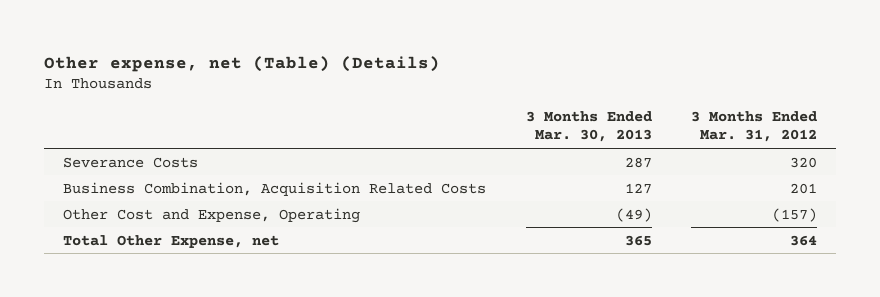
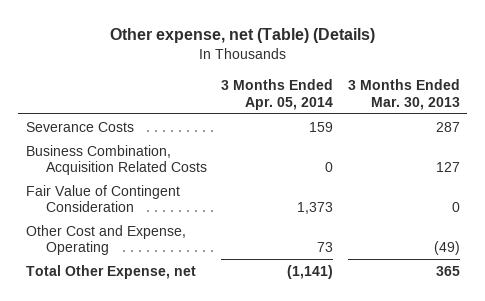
[690,111,817,143] 3 Months Ended Mar. 31, 2012 -> none
none -> [221,79,334,110] 3 Months Ended Apr. 05, 2014
none -> [25,184,180,213] Fair Value of Contingent Consideration

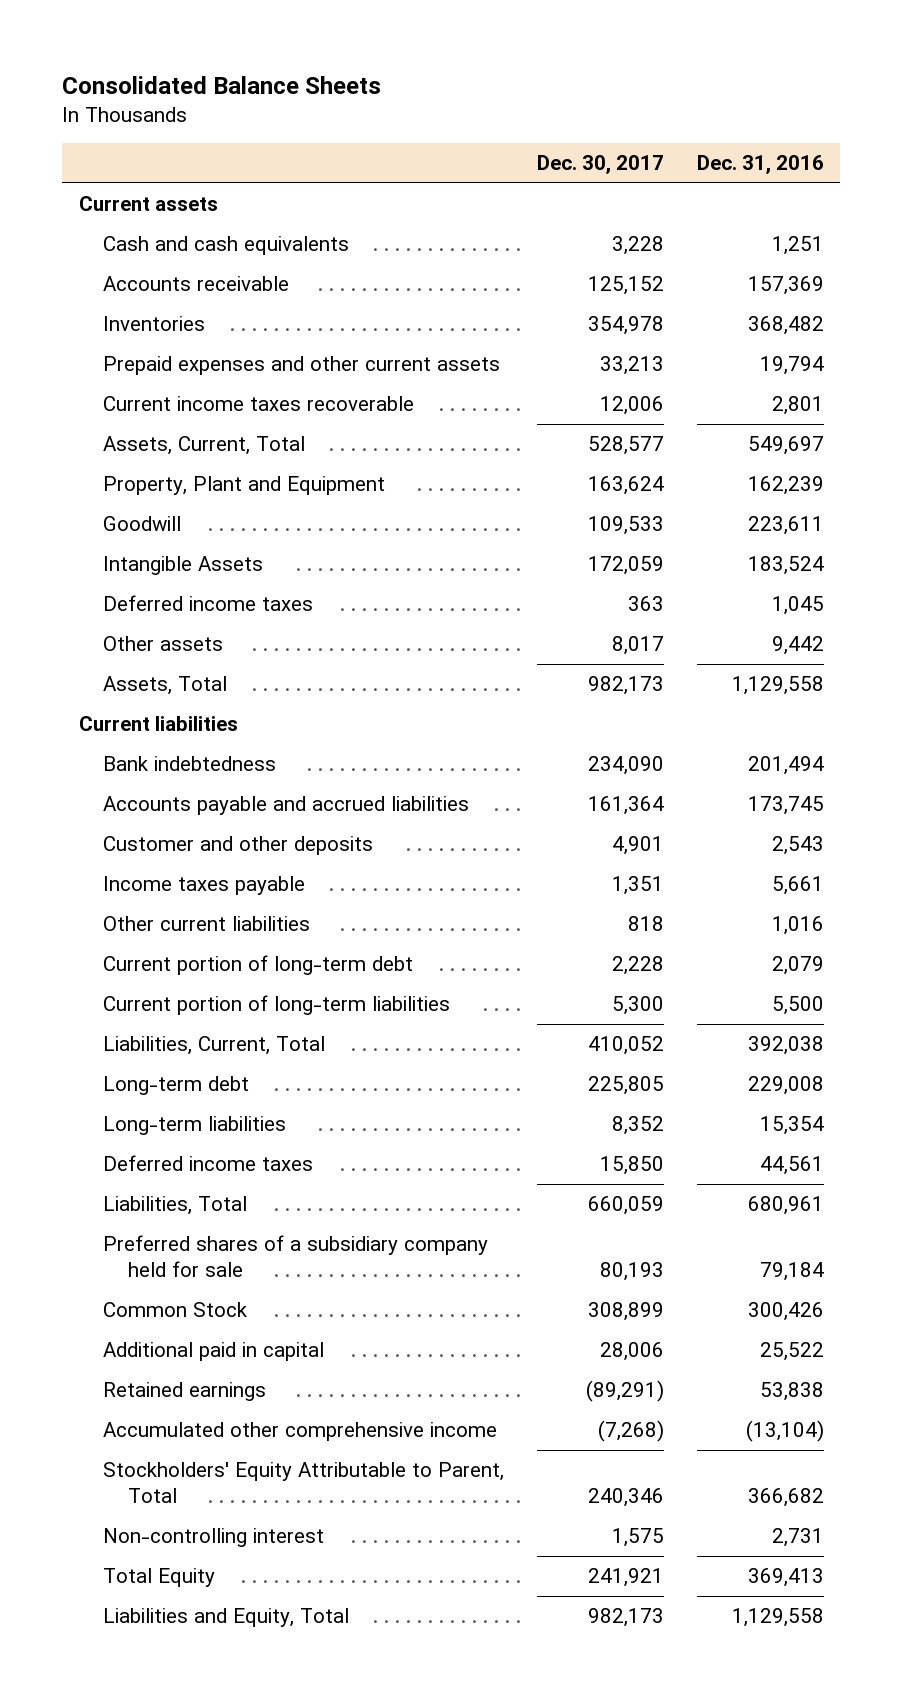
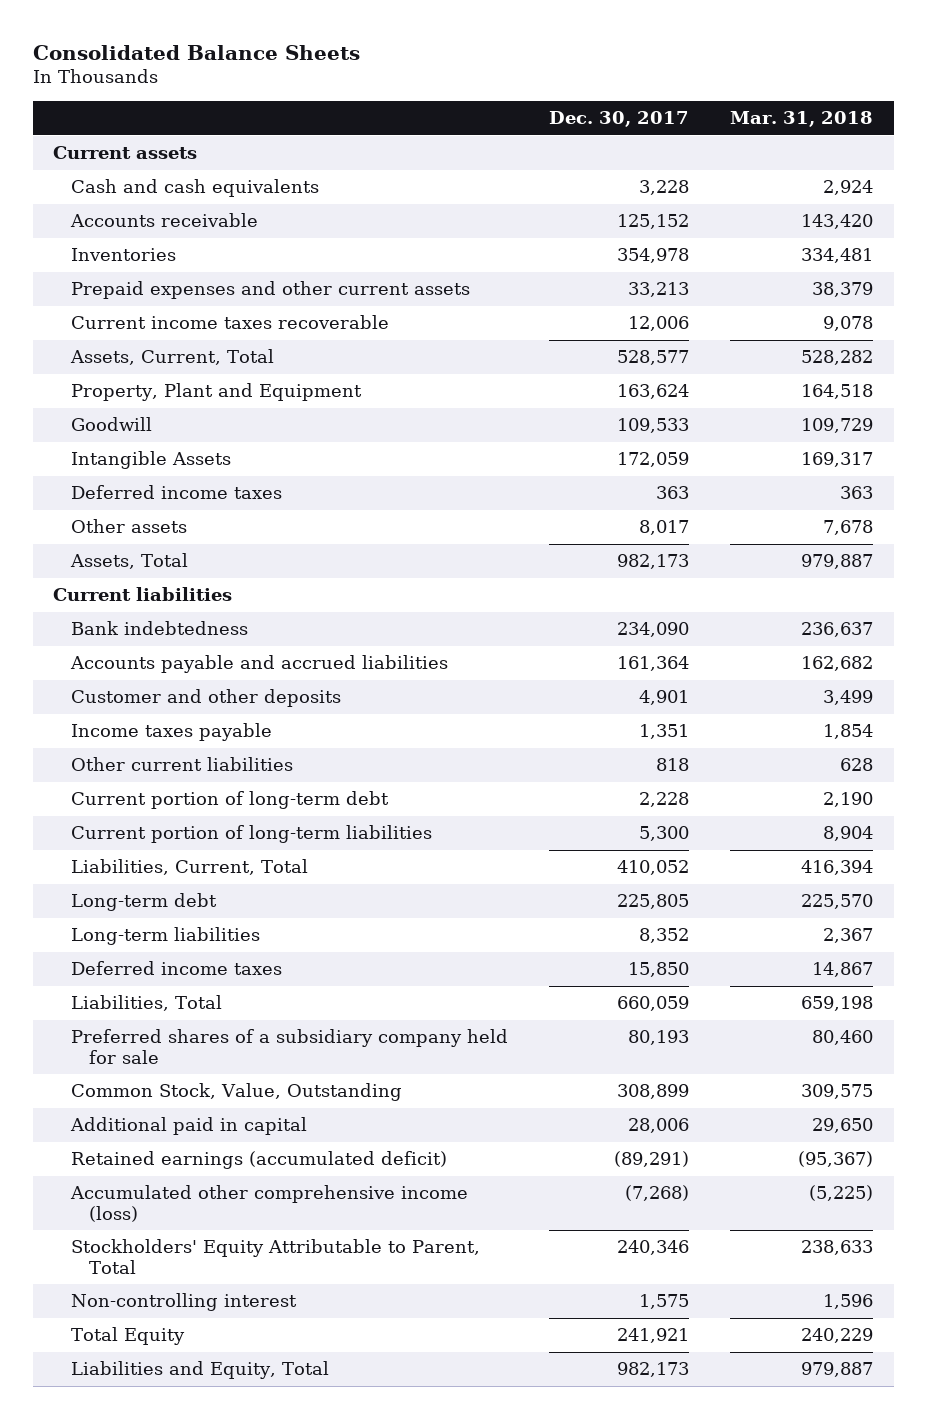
[696,155,824,175] Dec. 31, 2016 -> none
none -> [730,110,874,127] Mar. 31, 2018
[103,1302,248,1318] Common Stock -> [71,1083,403,1102] Common Stock, Value, Outstanding
[103,1382,267,1402] Retained earnings -> [71,1151,448,1170] Retained earnings (accumulated deficit)
[103,1422,498,1442] Accumulated other comprehensive income -> [70,1185,469,1222] Accumulated other comprehensive income (loss)

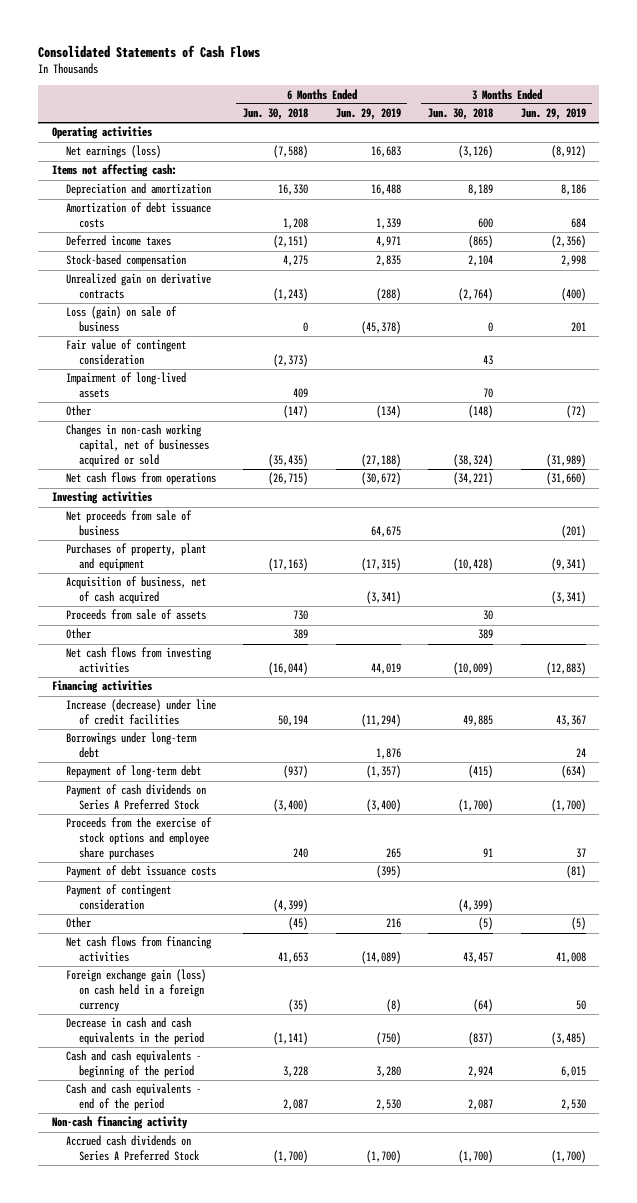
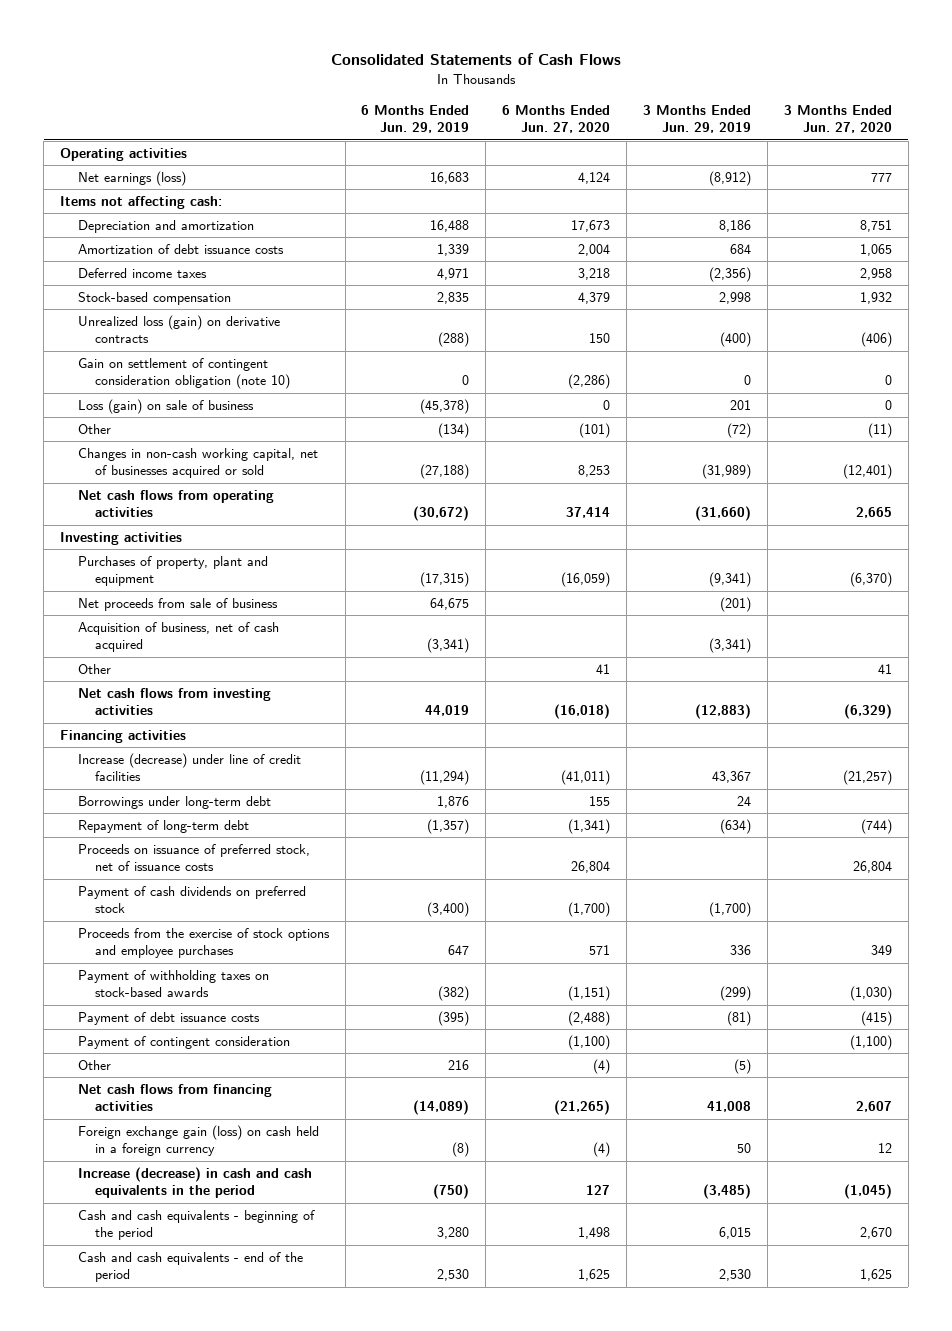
[243,108,309,121] Jun. 30, 2018 -> none
[428,108,494,121] Jun. 30, 2018 -> none
none -> [502,105,611,134] 6 Months Ended Jun. 27, 2020
none -> [783,105,892,134] 3 Months Ended Jun. 27, 2020
[65,273,211,300] Unrealized gain on derivative contracts -> [77,315,280,344] Unrealized loss (gain) on derivative contracts
none -> [77,358,291,390] Gain on settlement of contingent consideration obligation (note 10)
[65,339,186,366] Fair value of contingent consideration -> none
[65,372,186,399] Impairment of long-lived assets -> none
[65,472,216,486] Net cash flows from operations -> [77,490,274,518] Net cash flows from operating activities
[65,510,192,537] Net proceeds from sale of business -> [77,598,278,612] Net proceeds from sale of business
[65,609,206,621] Proceeds from sale of assets -> none
none -> [77,844,310,872] Proceeds on issuance of preferred stock, net of issuance costs
[65,784,206,811] Payment of cash dividends on Series A Preferred Stock -> [77,886,306,914] Payment of cash dividends on preferred stock
[65,817,212,860] Proceeds from the exercise of stock options and employee share purchases -> [77,928,330,959] Proceeds from the exercise of stock options and employee purchases
[385,847,401,858] 265 -> [448,945,470,956] 647
[575,847,586,858] 37 -> [730,945,752,956] 336
none -> [77,970,269,998] Payment of withholding taxes on stock-based awards
[65,1017,205,1046] Decrease in cash and cash equivalents in the period -> [77,1167,312,1199] Increase (decrease) in cash and cash equivalents in the period
[51,1116,188,1130] Non-cash financing activity -> none
[65,1135,201,1162] Accrued cash dividends on Series A Preferred Stock -> none

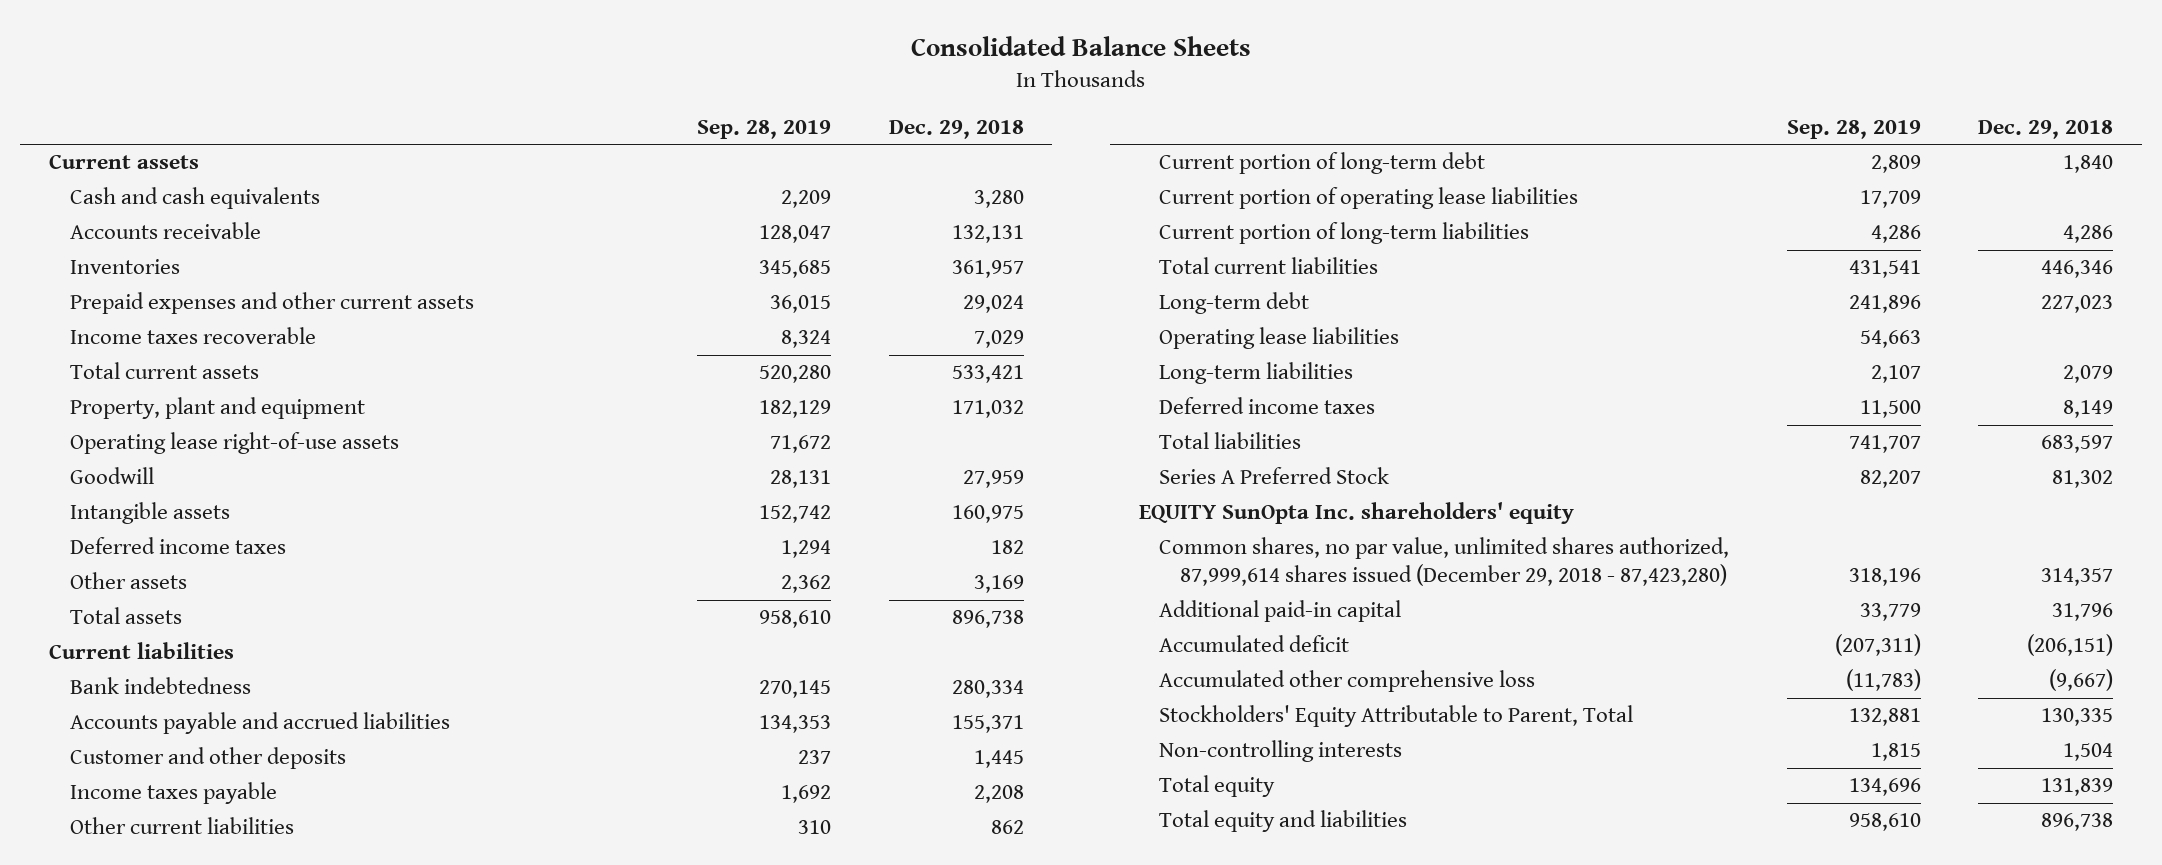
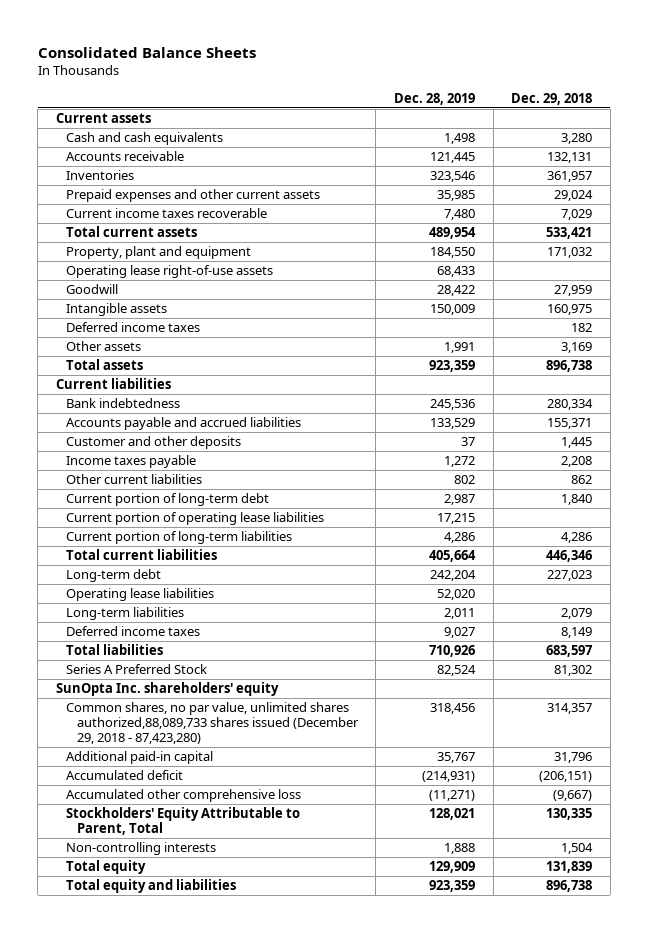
[697,120,832,140] Sep. 28, 2019 -> none
none -> [393,92,475,105] Dec. 28, 2019
[69,327,316,345] Income taxes recoverable -> [66,208,268,219] Current income taxes recoverable
[1138,502,1574,525] EQUITY SunOpta Inc. shareholders' equity -> [55,682,279,697] SunOpta Inc. shareholders' equity
[1159,537,1730,587] Common shares, no par value, unlimited shares authorized, 87,999,614 shares issued (December 29, 2018 - 87,423,280) -> [66,702,359,745] Common shares, no par value, unlimited shares authorized,88,089,733 shares issued (December 29, 2018 - 87,423,280)

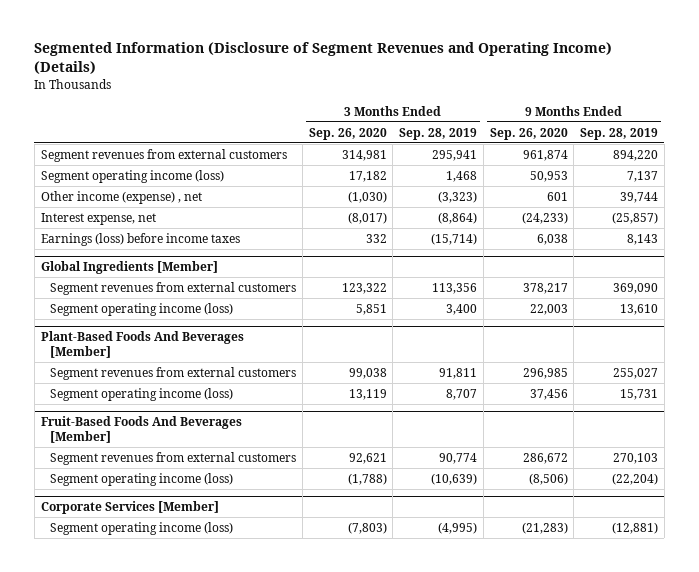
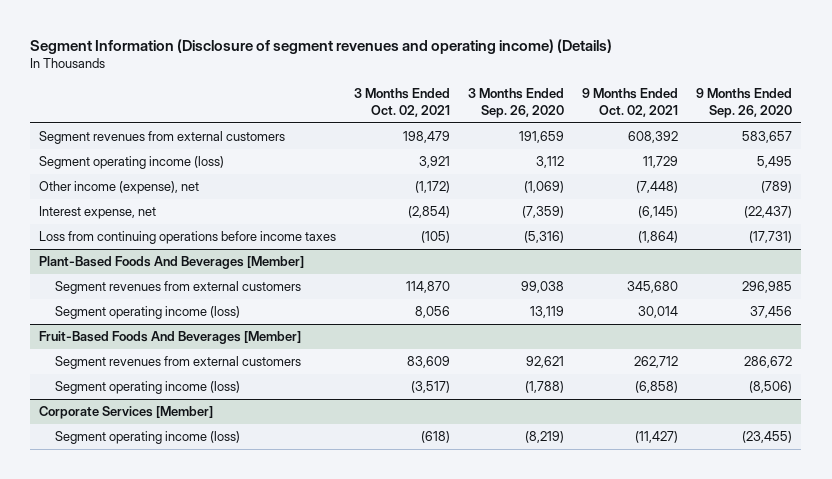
[34,42,613,75] Segmented Information (Disclosure of Segment Revenues and Operating Income) (Details) -> [30,38,613,54] Segment Information (Disclosure of segment revenues and operating income) (Details)
[399,127,478,140] Sep. 28, 2019 -> none
[580,127,659,140] Sep. 28, 2019 -> none
none -> [354,88,451,117] 3 Months Ended Oct. 02, 2021
none -> [582,88,679,117] 9 Months Ended Oct. 02, 2021
[40,261,218,275] Global Ingredients [Member] -> none
[50,281,297,295] Segment revenues from external customers -> none
[50,302,234,316] Segment operating income (loss) -> none
[341,149,387,161] 314,981 -> [519,131,565,144] 191,659
[522,149,568,161] 961,874 -> [742,131,793,144] 583,657
[348,170,387,182] 17,182 -> [536,156,565,169] 3,112
[529,170,568,182] 50,953 -> [757,156,793,169] 5,495
[40,190,202,204] Other income (expense) , net -> [39,181,200,195] Other income (expense), net
[347,190,387,203] (1,030) -> [524,181,565,194] (1,069)
[546,191,568,201] 601 -> [761,181,793,194] (789)
[347,211,387,224] (8,017) -> [522,206,565,219] (7,359)
[521,211,568,224] (24,233) -> [744,206,793,219] (22,437)
[40,232,240,246] Earnings (loss) before income taxes -> [39,231,337,245] Loss from continuing operations before income taxes
[365,233,387,243] 332 -> [524,231,565,244] (5,316)
[536,233,568,245] 6,038 -> [749,231,793,244] (17,731)
[347,521,387,534] (7,803) -> [525,431,565,444] (8,219)
[521,521,568,534] (21,283) -> [742,431,793,444] (23,455)

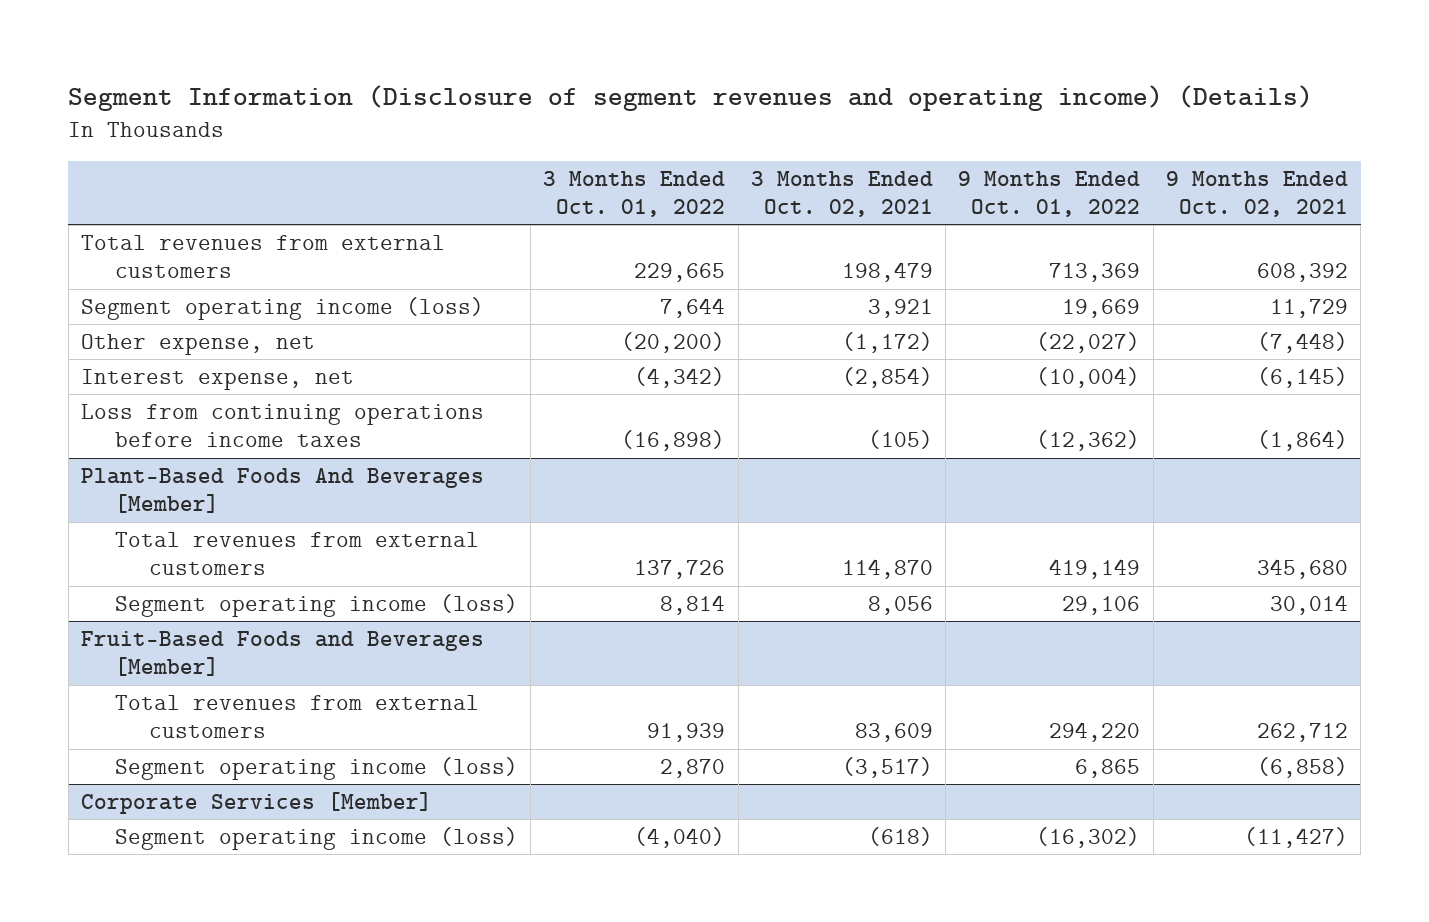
[468,88,565,118] 3 Months Ended Sep. 26, 2020 -> none
[696,88,793,118] 9 Months Ended Sep. 26, 2020 -> none
none -> [543,170,726,218] 3 Months Ended Oct. 01, 2022
none -> [958,170,1141,218] 9 Months Ended Oct. 01, 2022
[39,131,286,145] Segment revenues from external customers -> [81,234,446,279] Total revenues from external customers
[39,181,200,195] Other income (expense), net -> [81,333,316,355] Other expense, net
[55,281,302,295] Segment revenues from external customers -> [114,531,479,576] Total revenues from external customers
[39,331,302,345] Fruit-Based Foods And Beverages [Member] -> [81,630,485,677] Fruit-Based Foods and Beverages [Member]
[55,356,302,370] Segment revenues from external customers -> [114,694,479,739] Total revenues from external customers

